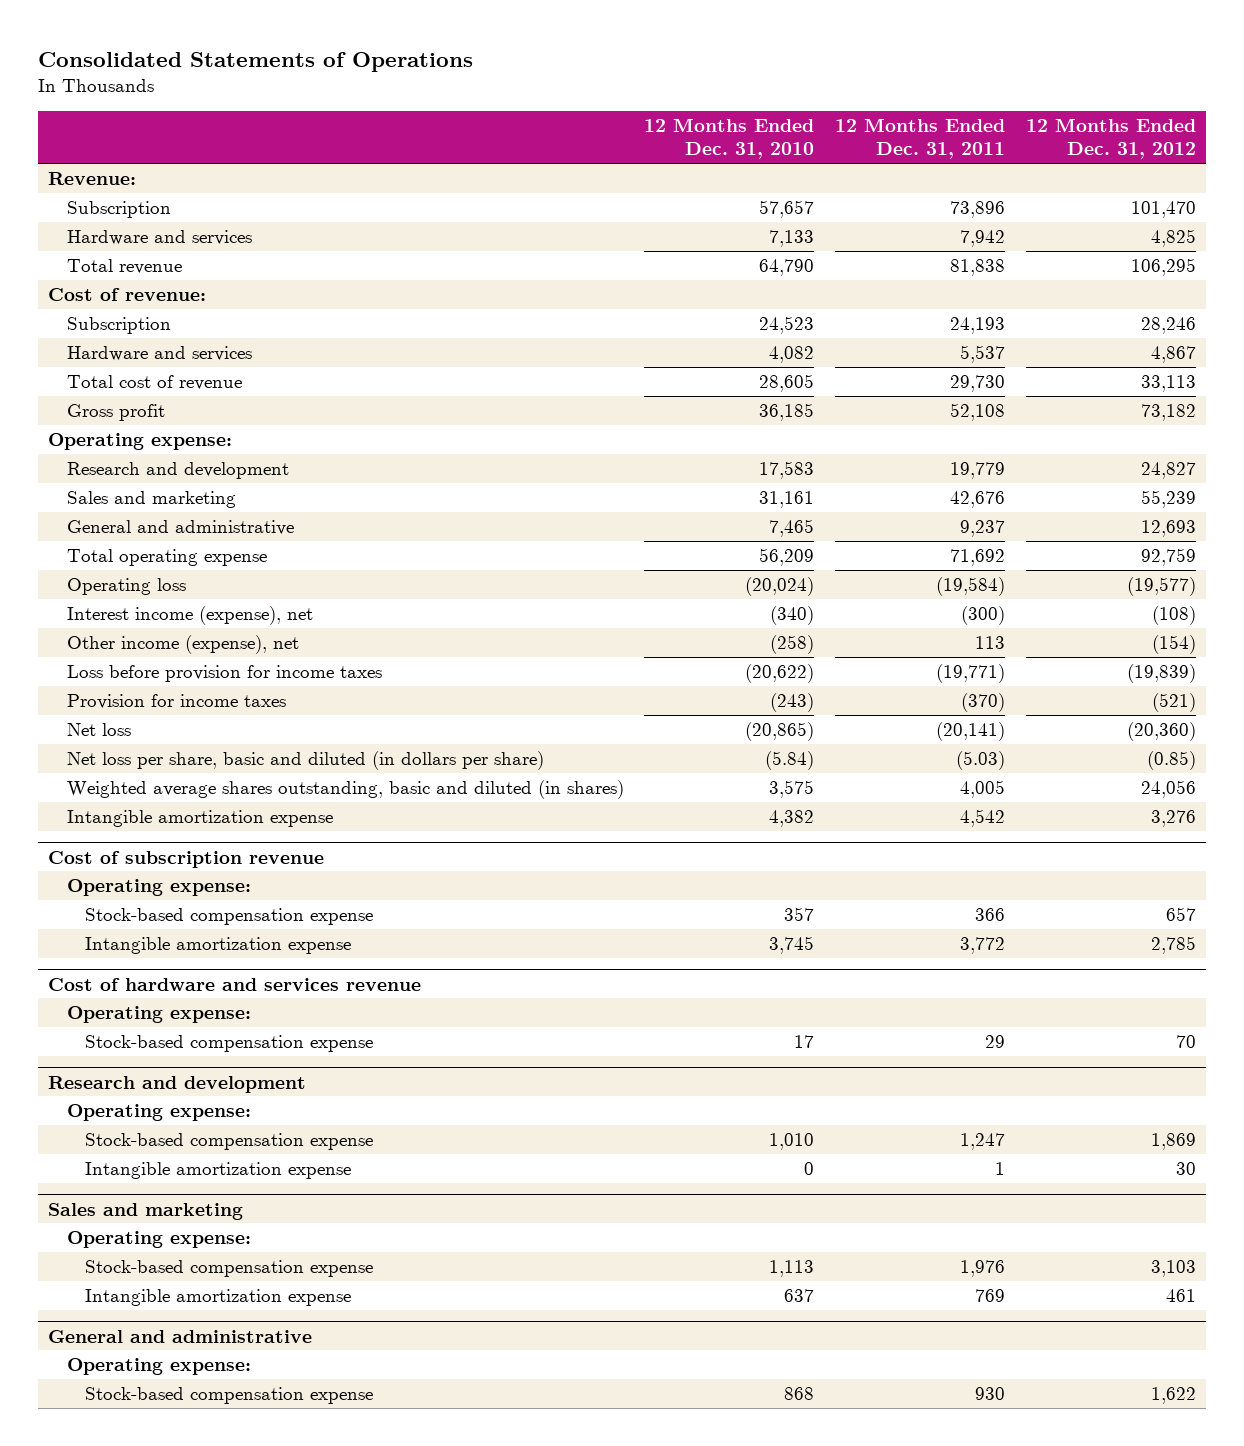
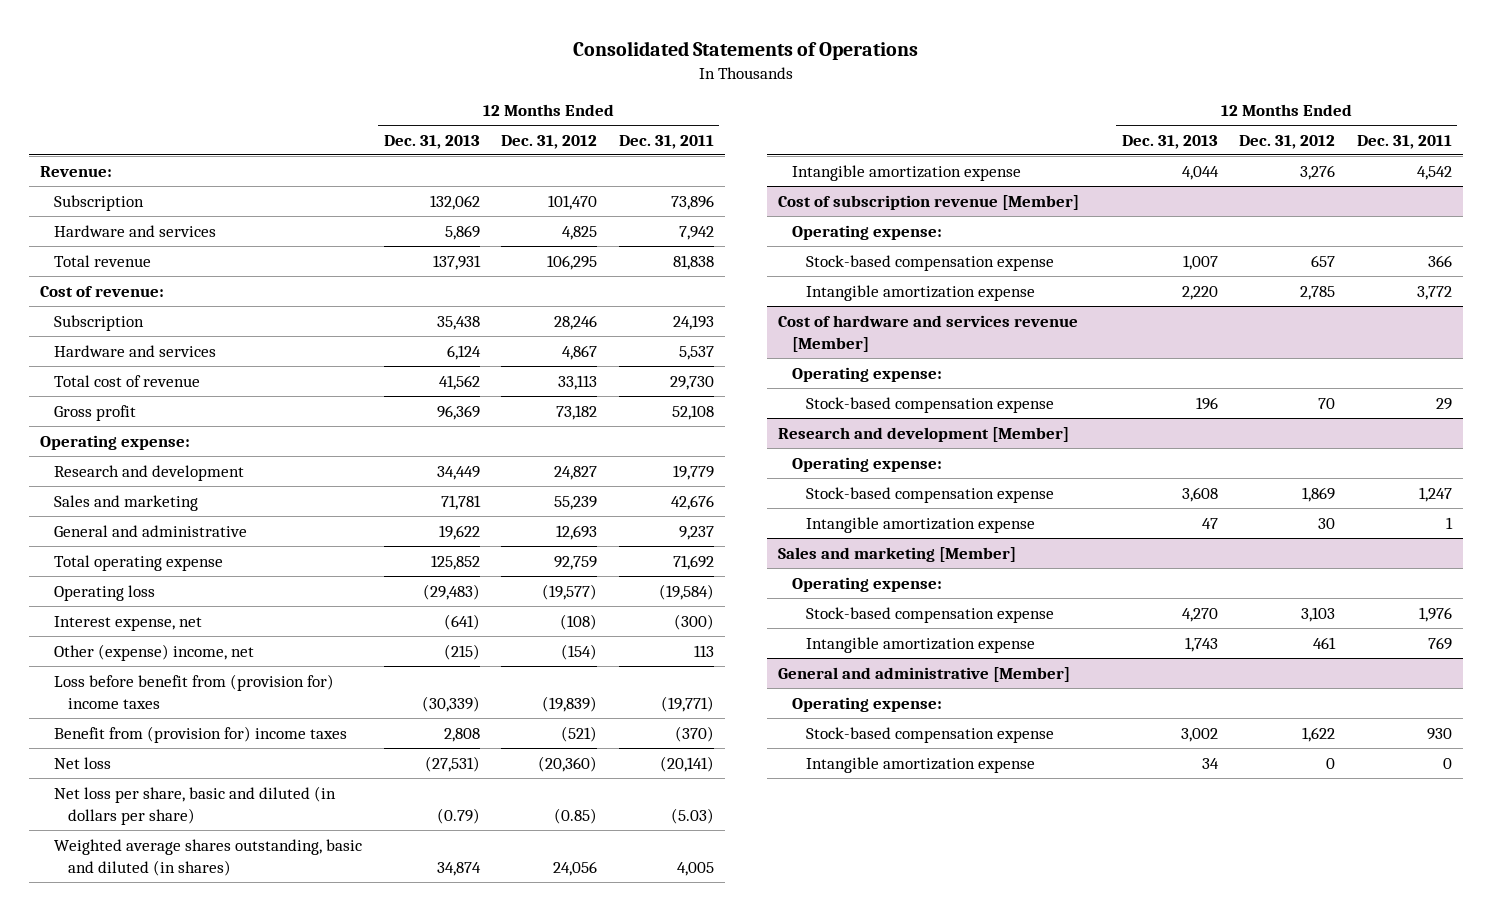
[644,117,815,160] 12 Months Ended Dec. 31, 2010 -> none
none -> [383,134,480,149] Dec. 31, 2013
[66,605,313,625] Interest income (expense), net -> [54,615,203,631] Interest expense, net
[66,634,299,654] Other income (expense), net -> [54,643,255,661] Other (expense) income, net
[66,664,382,682] Loss before provision for income taxes -> [54,673,335,709] Loss before benefit from (provision for) income taxes
[66,693,286,709] Provision for income taxes -> [54,725,348,743] Benefit from (provision for) income taxes
[48,850,325,868] Cost of subscription revenue -> [777,194,1079,210] Cost of subscription revenue [Member]
[48,977,422,991] Cost of hardware and services revenue -> [777,314,1078,352] Cost of hardware and services revenue [Member]
[48,1075,307,1093] Research and development -> [777,426,1069,442] Research and development [Member]
[48,1202,244,1220] Sales and marketing -> [777,546,1016,562] Sales and marketing [Member]
[48,1329,313,1343] General and administrative -> [777,666,1070,682] General and administrative [Member]
none -> [806,756,1036,773] Intangible amortization expense

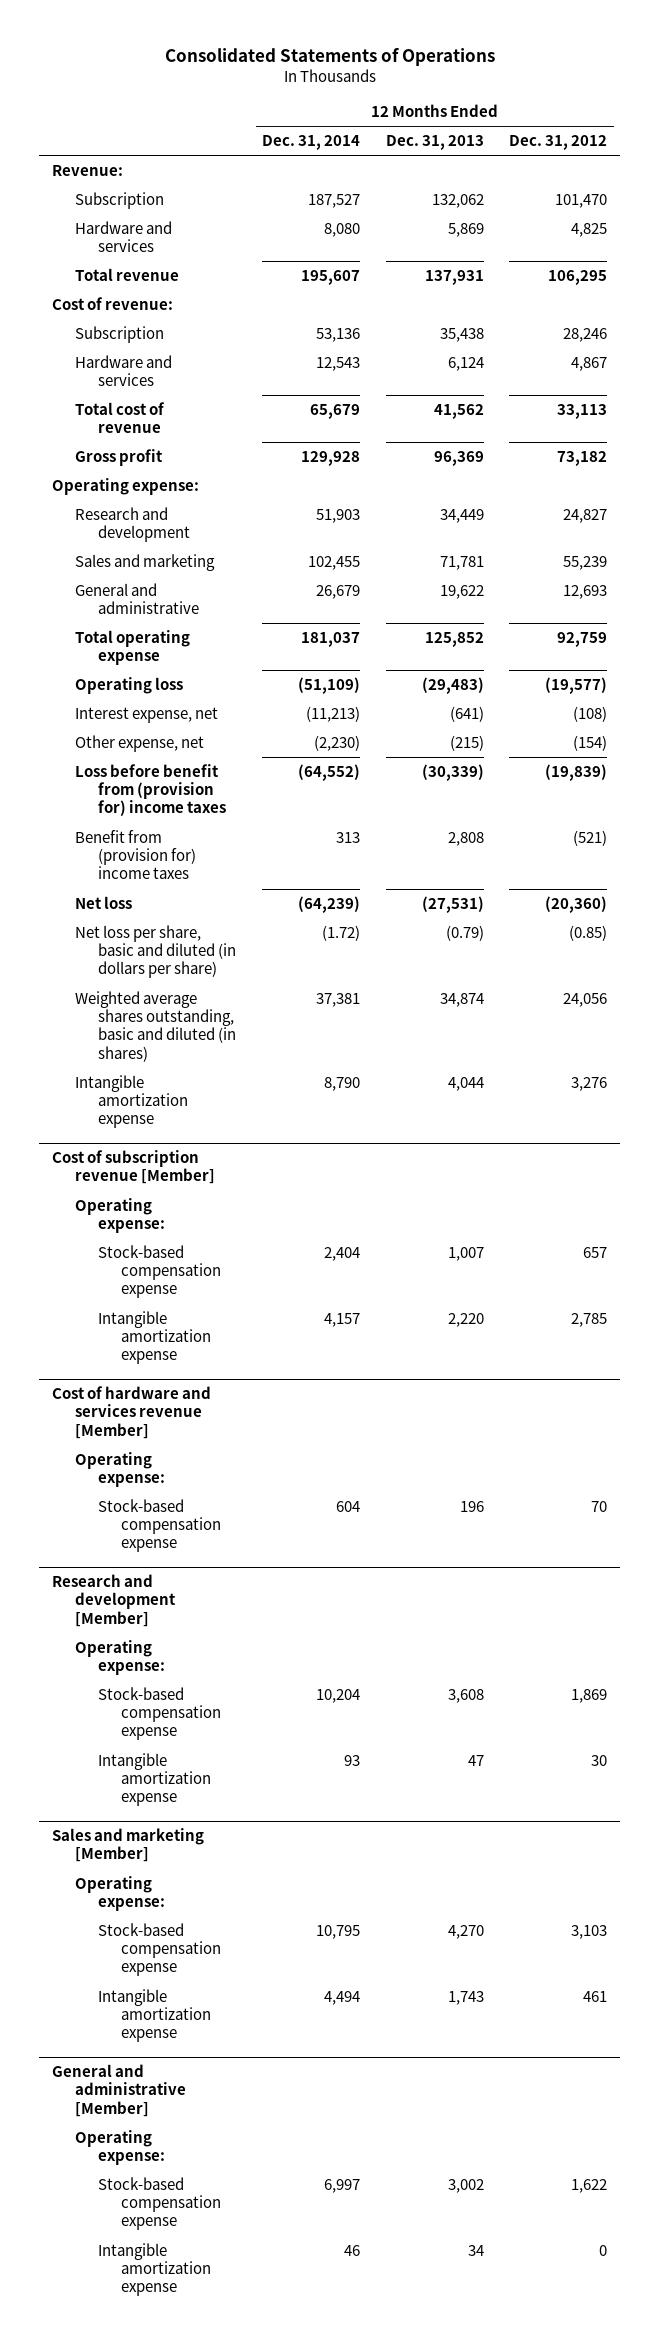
[618,134,714,149] Dec. 31, 2011 -> none
none -> [261,135,360,151] Dec. 31, 2014
[54,643,255,661] Other (expense) income, net -> [75,734,205,752] Other expense, net

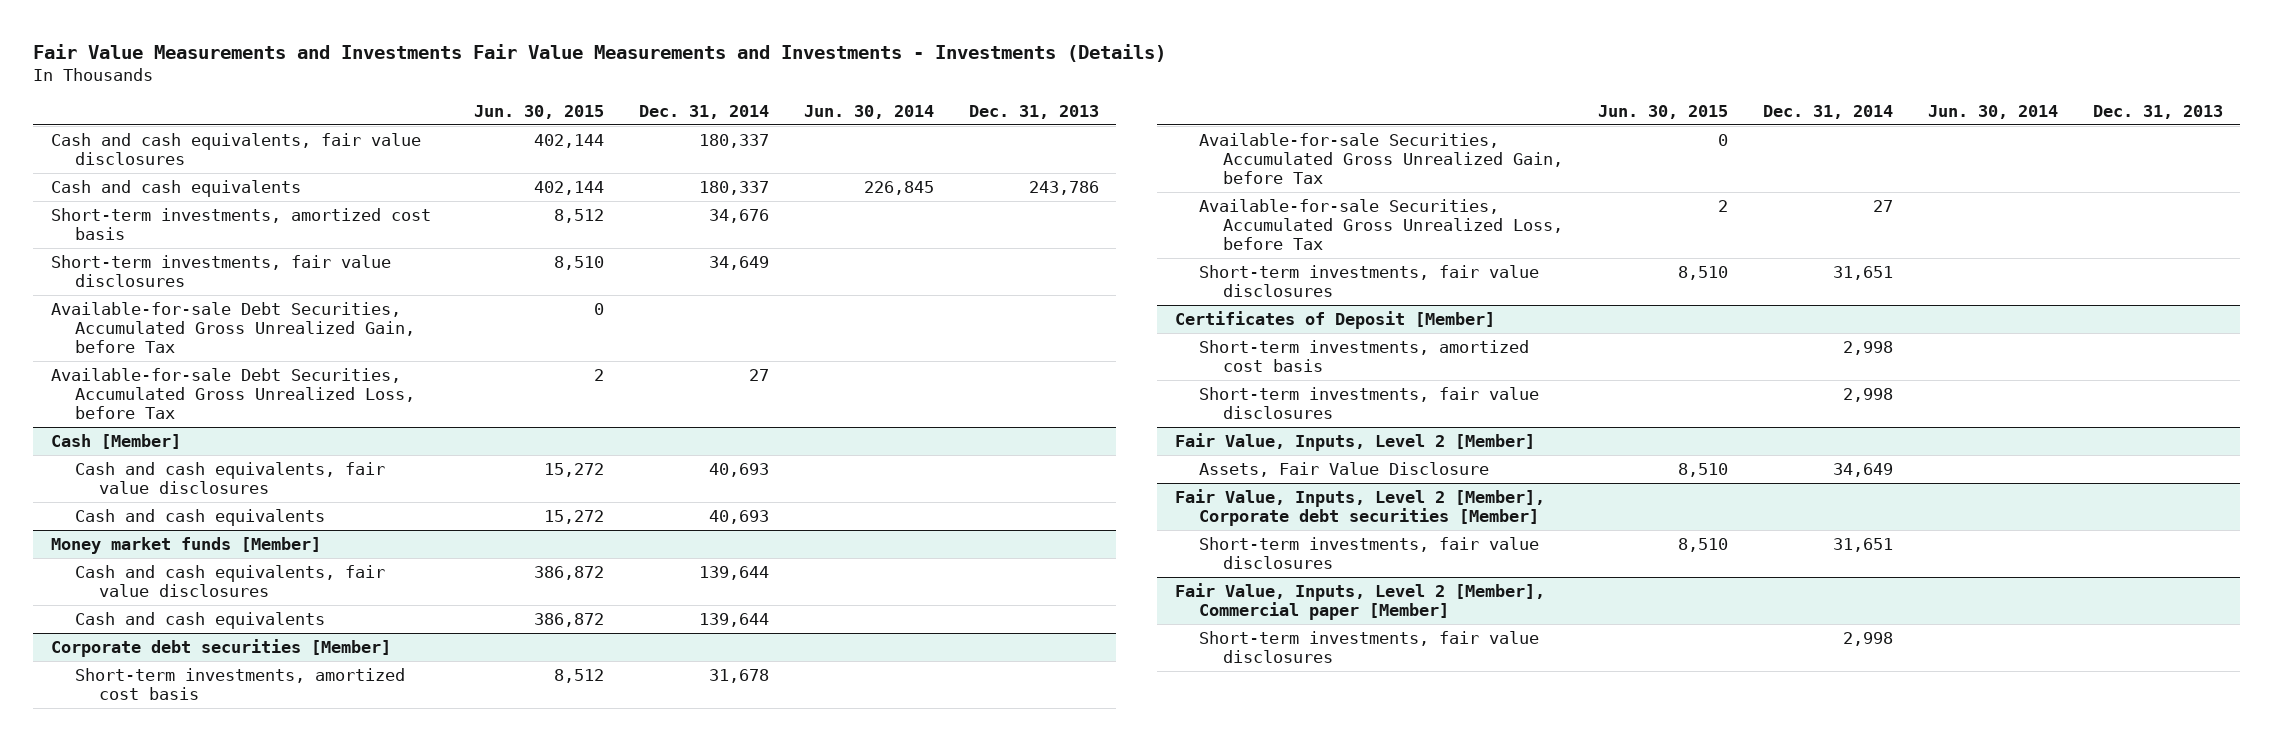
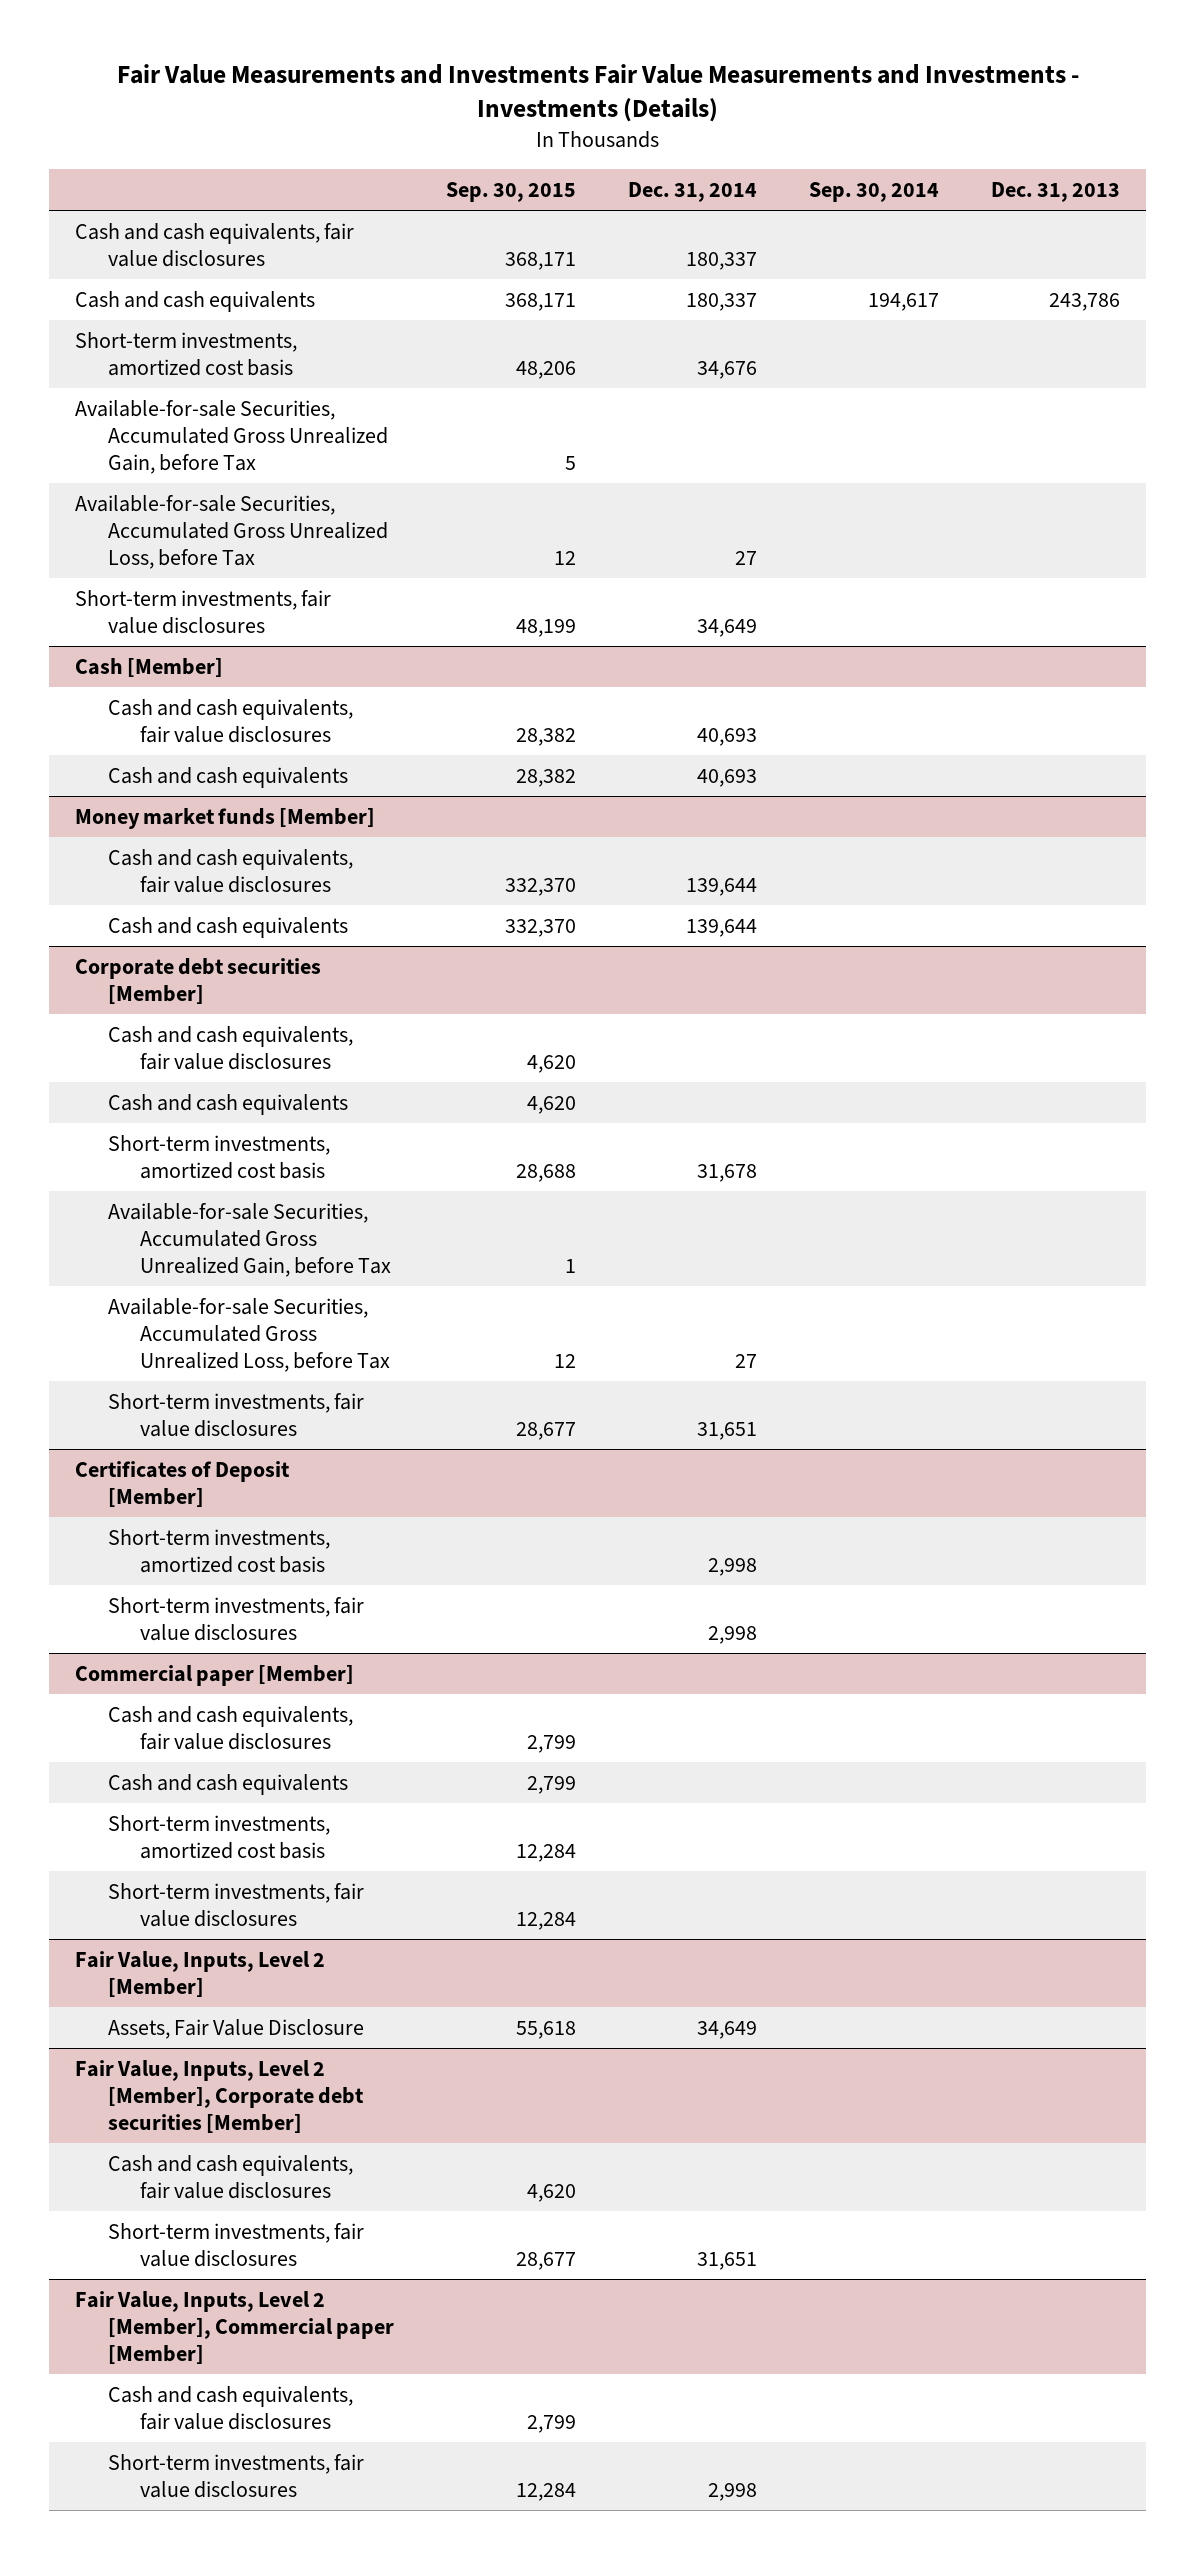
[474,104,605,119] Jun. 30, 2015 -> none
[804,104,935,119] Jun. 30, 2014 -> none
none -> [445,182,576,203] Sep. 30, 2015
none -> [808,182,939,203] Sep. 30, 2014
none -> [75,399,388,474] Available-for-sale Securities, Accumulated Gross Unrealized Gain, before Tax
none -> [75,494,388,569] Available-for-sale Securities, Accumulated Gross Unrealized Loss, before Tax
[50,301,415,354] Available-for-sale Debt Securities, Accumulated Gross Unrealized Gain, before Tax -> none
[50,367,415,420] Available-for-sale Debt Securities, Accumulated Gross Unrealized Loss, before Tax -> none
none -> [107,1025,353,1070] Cash and cash equivalents, fair value disclosures
none -> [107,1093,348,1115] Cash and cash equivalents
none -> [75,1664,355,1686] Commercial paper [Member]
none -> [107,1705,353,1750] Cash and cash equivalents, fair value disclosures
none -> [107,1773,348,1795] Cash and cash equivalents
none -> [107,1814,330,1859] Short-term investments, amortized cost basis
none -> [107,1882,364,1927] Short-term investments, fair value disclosures
none -> [107,2154,353,2199] Cash and cash equivalents, fair value disclosures
none -> [107,2385,353,2430] Cash and cash equivalents, fair value disclosures

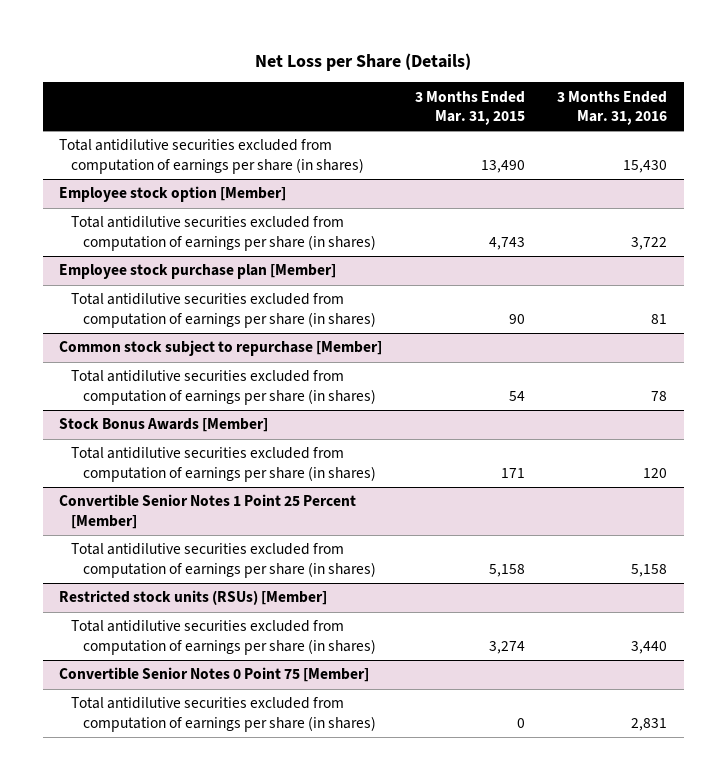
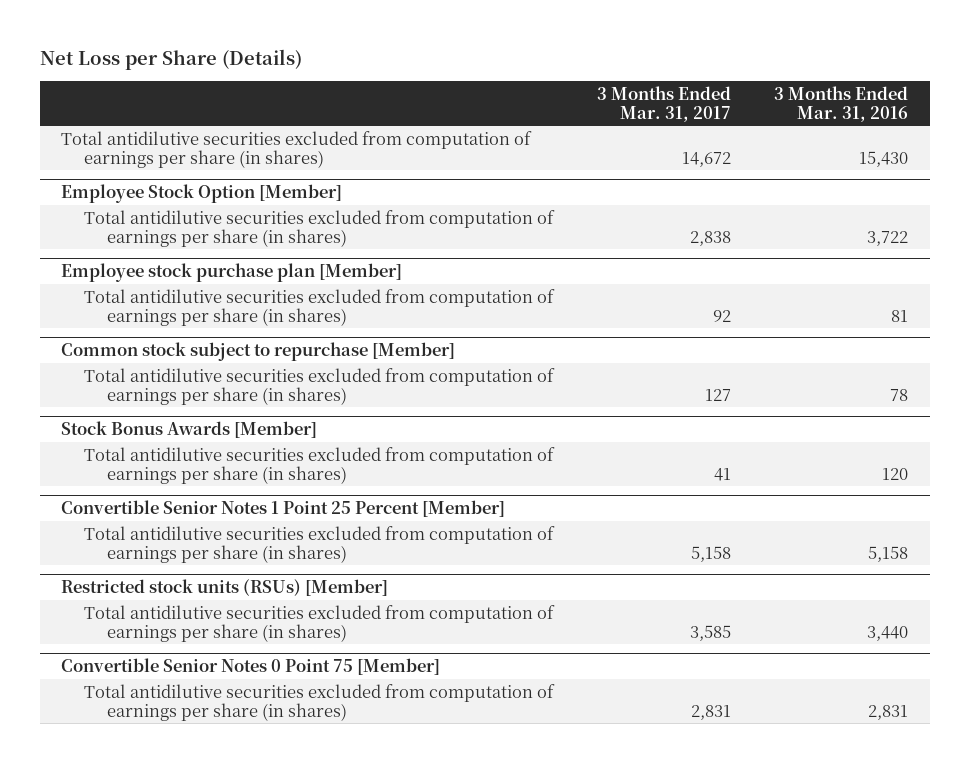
[414,90,525,126] 3 Months Ended Mar. 31, 2015 -> none
none -> [596,85,731,122] 3 Months Ended Mar. 31, 2017
[59,186,287,203] Employee stock option [Member] -> [61,184,343,204] Employee Stock Option [Member]

